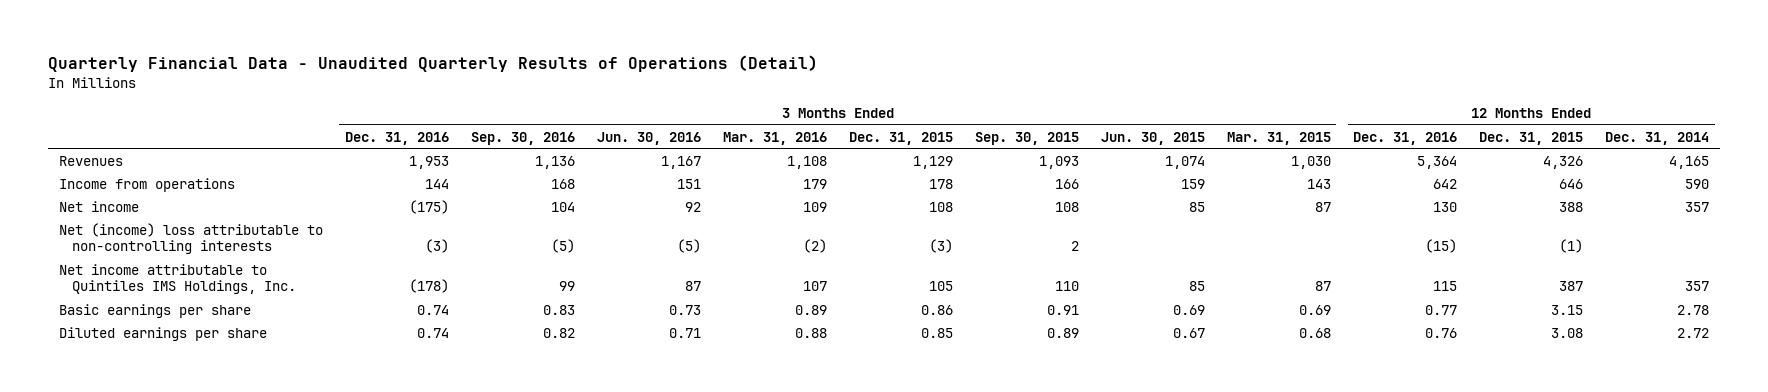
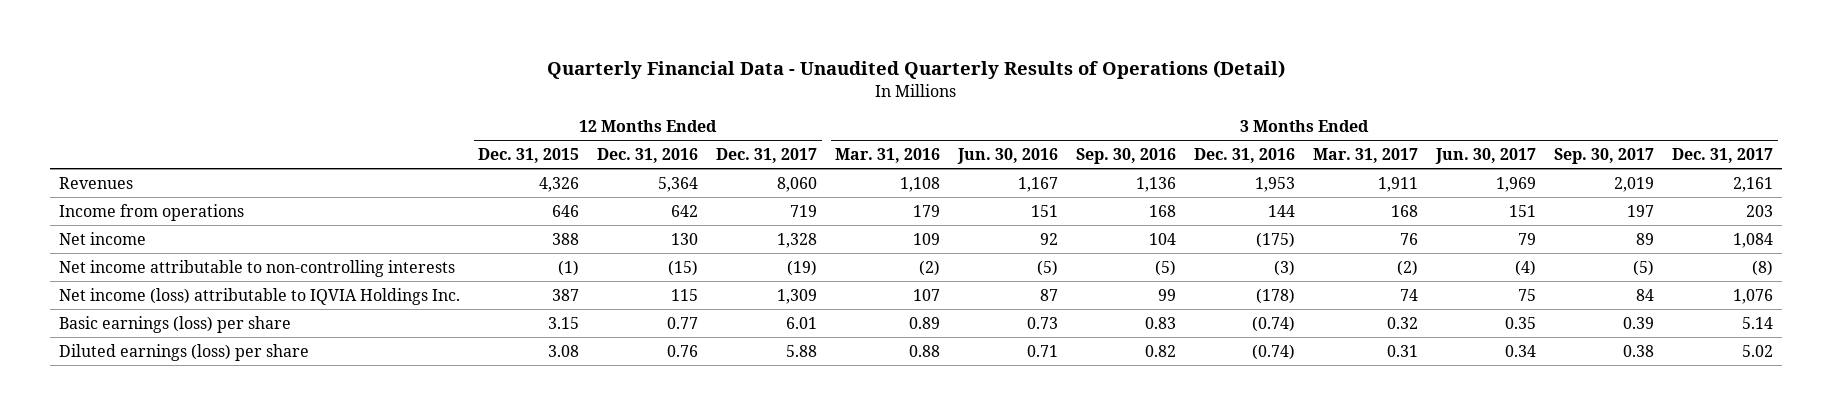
[848,131,953,145] Dec. 31, 2015 -> none
[974,131,1079,145] Sep. 30, 2015 -> none
[1100,131,1205,145] Jun. 30, 2015 -> none
[1226,131,1331,145] Mar. 31, 2015 -> none
[1605,131,1710,145] Dec. 31, 2014 -> none
none -> [716,148,818,164] Dec. 31, 2017
none -> [1313,148,1419,164] Mar. 31, 2017
none -> [1435,148,1537,165] Jun. 30, 2017
none -> [1554,148,1655,165] Sep. 30, 2017
none -> [1672,148,1774,164] Dec. 31, 2017
[58,222,323,255] Net (income) loss attributable to non-controlling interests -> [59,259,456,277] Net income attributable to non-controlling interests
[58,263,297,295] Net income attributable to Quintiles IMS Holdings, Inc. -> [59,287,461,305] Net income (loss) attributable to IQVIA Holdings Inc.
[58,303,251,318] Basic earnings per share -> [59,315,292,333] Basic earnings (loss) per share
[416,304,449,315] 0.74 -> [1252,315,1296,332] (0.74)
[58,326,267,341] Diluted earnings per share -> [59,343,310,361] Diluted earnings (loss) per share
[416,327,449,338] 0.74 -> [1252,343,1296,360] (0.74)

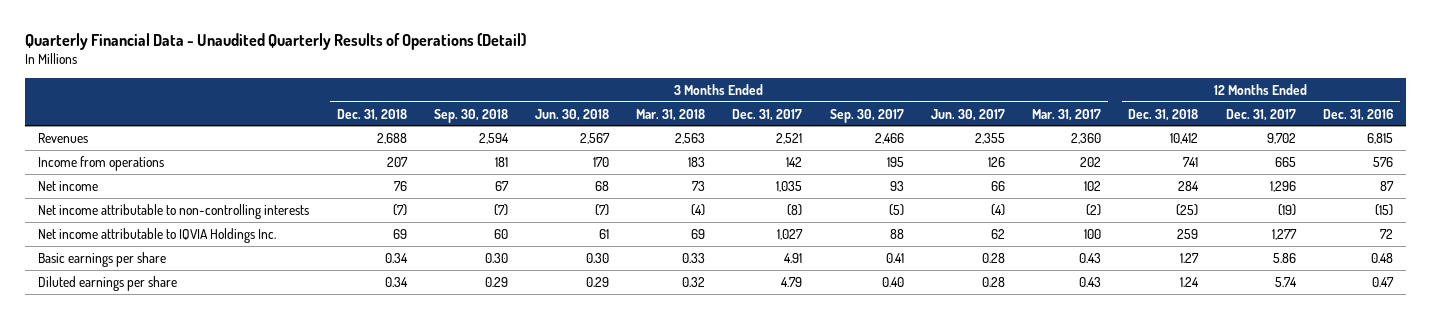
[478,148,580,164] Dec. 31, 2015 -> none
[835,148,941,164] Mar. 31, 2016 -> none
[957,148,1059,165] Jun. 30, 2016 -> none
[1076,148,1177,165] Sep. 30, 2016 -> none
[1194,148,1296,164] Dec. 31, 2016 -> none
none -> [336,108,407,121] Dec. 31, 2018
none -> [433,108,508,123] Sep. 30, 2018
none -> [535,108,610,121] Jun. 30, 2018
none -> [636,108,706,121] Mar. 31, 2018
none -> [1128,108,1199,121] Dec. 31, 2018
[658,176,699,192] 5,364 -> [1366,132,1393,144] 6,815
[777,176,818,192] 8,060 -> [1266,132,1296,144] 9,702
[1378,176,1419,192] 1,911 -> [1071,132,1102,144] 2,360
[1496,176,1537,192] 1,969 -> [974,132,1005,144] 2,355
[1614,176,1655,192] 2,019 -> [874,132,904,144] 2,466
[1733,176,1774,192] 2,161 -> [776,132,803,144] 2,521
[671,204,699,217] 642 -> [1372,156,1393,167] 576
[790,204,818,217] 719 -> [1274,156,1296,167] 665
[1391,204,1419,217] 168 -> [1080,156,1102,167] 202
[1509,204,1537,217] 151 -> [987,156,1005,167] 126
[1627,204,1655,217] 197 -> [886,156,904,167] 195
[1746,204,1774,217] 203 -> [786,156,803,167] 142
[671,232,699,245] 130 -> [1379,180,1394,191] 87
[777,232,818,248] 1,328 -> [1269,180,1296,192] 1,296
[1400,232,1419,245] 76 -> [1084,180,1102,191] 102
[1518,232,1537,245] 79 -> [990,180,1005,191] 66
[1636,232,1655,245] 89 -> [889,180,904,191] 93
[1733,232,1774,248] 1,084 -> [776,180,803,192] 1,035
[59,287,461,305] Net income (loss) attributable to IQVIA Holdings Inc. -> [38,227,277,243] Net income attributable to IQVIA Holdings Inc.
[671,288,699,301] 115 -> [1379,228,1393,239] 72
[777,288,818,304] 1,309 -> [1271,228,1297,240] 1,277
[1400,288,1419,301] 74 -> [1084,228,1102,239] 100
[1518,288,1537,301] 75 -> [990,228,1005,239] 62
[1636,288,1655,301] 84 -> [889,228,904,239] 88
[1733,288,1774,304] 1,076 -> [777,228,804,240] 1,027
[59,315,292,333] Basic earnings (loss) per share -> [38,251,167,267] Basic earnings per share
[667,316,699,329] 0.77 -> [1370,252,1393,263] 0.48
[786,316,818,329] 6.01 -> [1272,252,1296,263] 5.86
[1387,316,1419,329] 0.32 -> [1079,252,1102,263] 0.43
[1505,316,1537,329] 0.35 -> [981,252,1005,263] 0.28
[1623,316,1655,329] 0.39 -> [885,252,904,263] 0.41
[1742,316,1774,329] 5.14 -> [784,252,803,263] 4.91
[59,343,310,361] Diluted earnings (loss) per share -> [38,275,178,291] Diluted earnings per share
[667,344,699,357] 0.76 -> [1371,276,1394,287] 0.47
[786,344,818,357] 5.88 -> [1274,276,1297,287] 5.74
[1387,344,1419,357] 0.31 -> [1079,276,1102,287] 0.43
[1505,344,1537,357] 0.34 -> [981,276,1005,287] 0.28
[1623,344,1655,357] 0.38 -> [881,276,904,287] 0.40
[1742,344,1774,357] 5.02 -> [781,276,803,287] 4.79

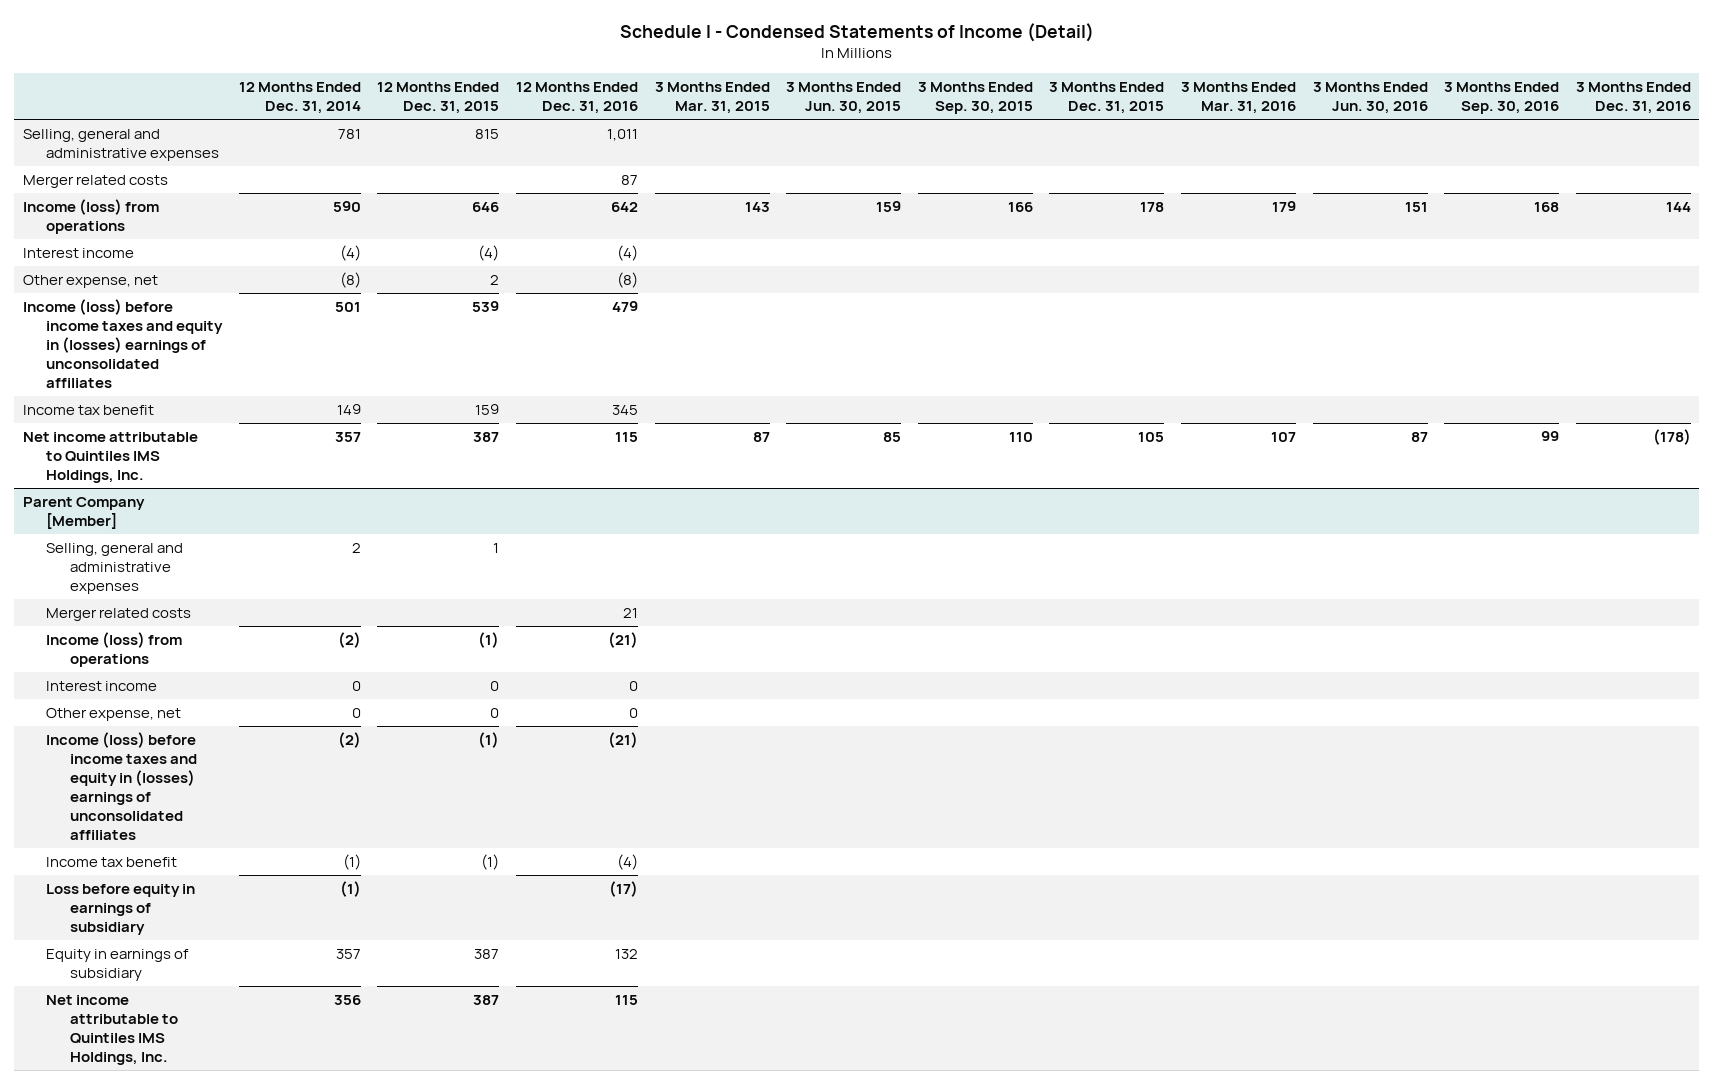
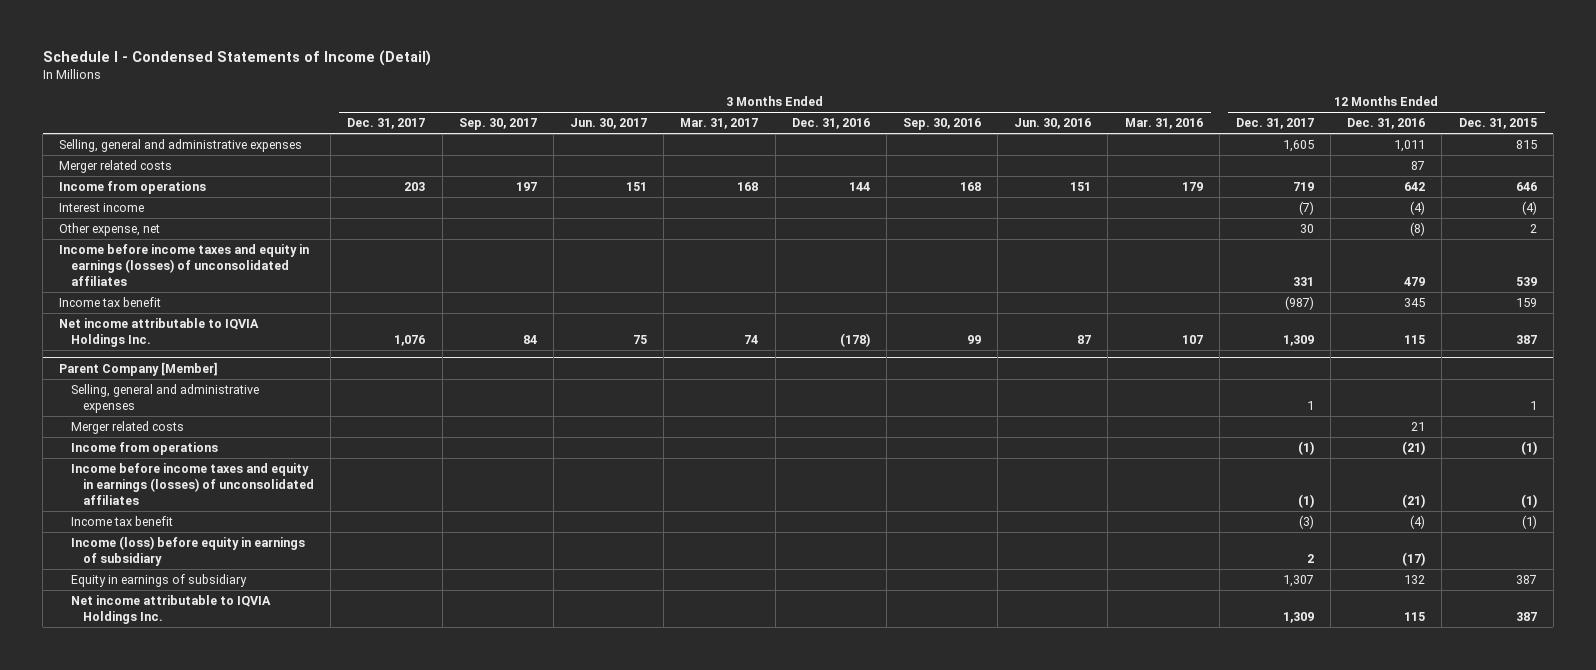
[238,82,361,115] 12 Months Ended Dec. 31, 2014 -> none
[654,82,770,115] 3 Months Ended Mar. 31, 2015 -> none
[786,82,902,115] 3 Months Ended Jun. 30, 2015 -> none
[917,82,1033,115] 3 Months Ended Sep. 30, 2015 -> none
[1049,82,1165,115] 3 Months Ended Dec. 31, 2015 -> none
none -> [347,118,426,130] Dec. 31, 2017
none -> [458,118,537,131] Sep. 30, 2017
none -> [570,118,648,130] Jun. 30, 2017
none -> [680,118,759,130] Mar. 31, 2017
none -> [1235,118,1314,130] Dec. 31, 2017
[22,199,159,235] Income (loss) from operations -> [59,180,207,194] Income from operations
[22,299,224,388] Income (loss) before income taxes and equity in (losses) earnings of unconsolidated affiliates -> [59,243,310,286] Income before income taxes and equity in earnings (losses) of unconsolidated affiliates
[22,432,198,484] Net income attributable to Quintiles IMS Holdings, Inc. -> [59,317,260,347] Net income attributable to IQVIA Holdings Inc.
[46,681,158,692] Interest income -> none
[46,708,182,722] Other expense, net -> none
[46,632,183,668] Income (loss) from operations -> [71,441,219,455] Income from operations
[46,732,197,840] Income (loss) before income taxes and equity in (losses) earnings of unconsolidated affiliates -> [71,462,315,505] Income before income taxes and equity in earnings (losses) of unconsolidated affiliates
[46,884,196,936] Loss before equity in earnings of subsidiary -> [71,535,306,566] Income (loss) before equity in earnings of subsidiary
[46,995,178,1066] Net income attributable to Quintiles IMS Holdings, Inc. -> [71,594,272,624] Net income attributable to IQVIA Holdings Inc.

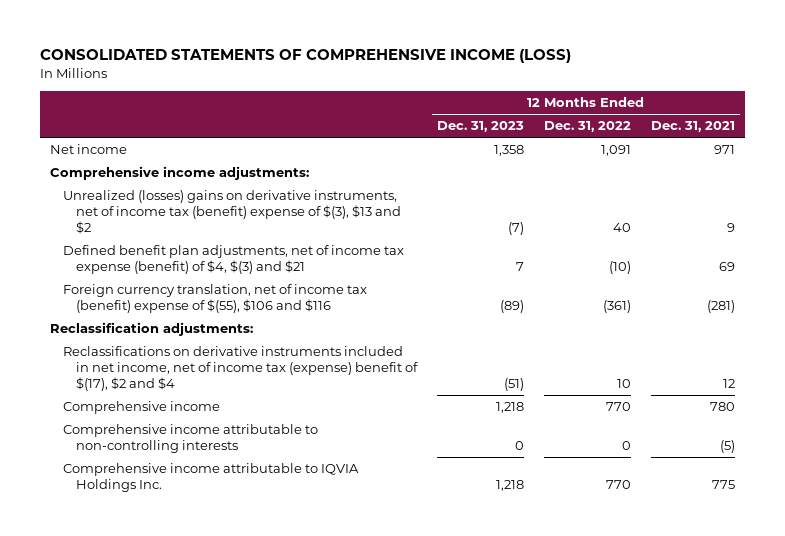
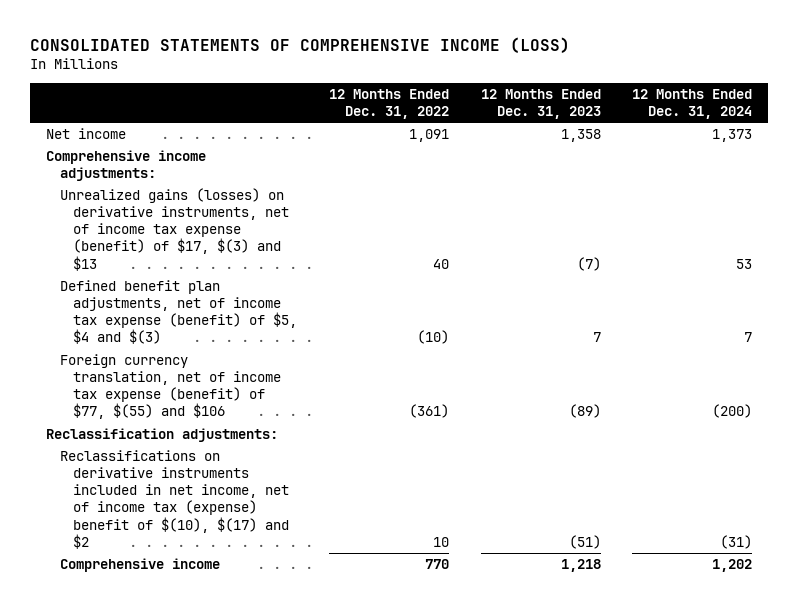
[651,121,736,133] Dec. 31, 2021 -> none
none -> [632,88,753,119] 12 Months Ended Dec. 31, 2024
[63,190,402,234] Unrealized (losses) gains on derivative instruments, net of income tax (benefit) expense of $(3), $13 and $2 -> [59,187,290,271] Unrealized gains (losses) on derivative instruments, net of income tax expense (benefit) of $17, $(3) and $13
[63,245,405,274] Defined benefit plan adjustments, net of income tax expense (benefit) of $4, $(3) and $21 -> [59,279,298,345] Defined benefit plan adjustments, net of income tax expense (benefit) of $5, $4 and $(3)
[63,284,368,313] Foreign currency translation, net of income tax (benefit) expense of $(55), $106 and $116 -> [59,353,282,420] Foreign currency translation, net of income tax expense (benefit) of $77, $(55) and $106
[63,346,419,391] Reclassifications on derivative instruments included in net income, net of income tax (expense) benefit of $(17), $2 and $4 -> [59,449,290,549] Reclassifications on derivative instruments included in net income, net of income tax (expense) benefit of $(10), $(17) and $2
[63,424,319,453] Comprehensive income attributable to non-controlling interests -> none
[63,463,360,492] Comprehensive income attributable to IQVIA Holdings Inc. -> none

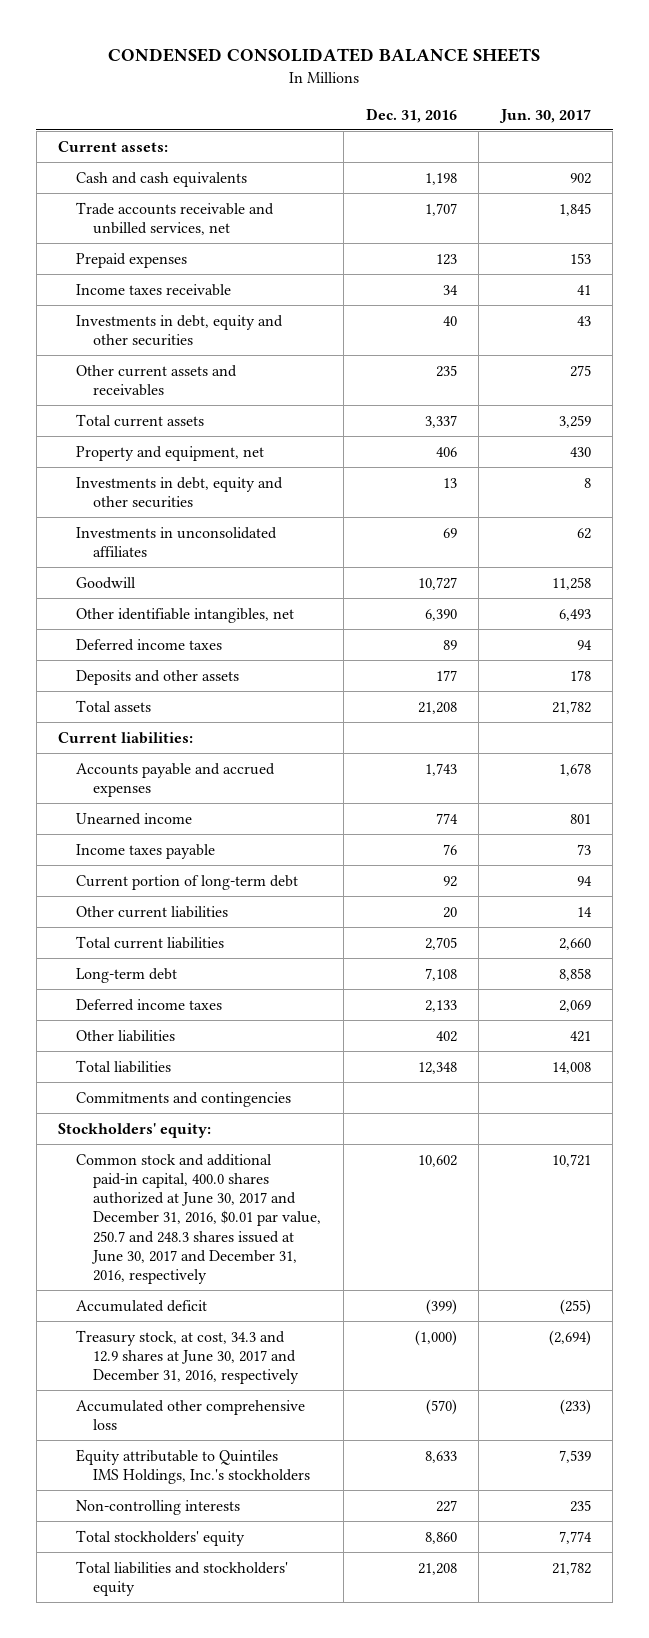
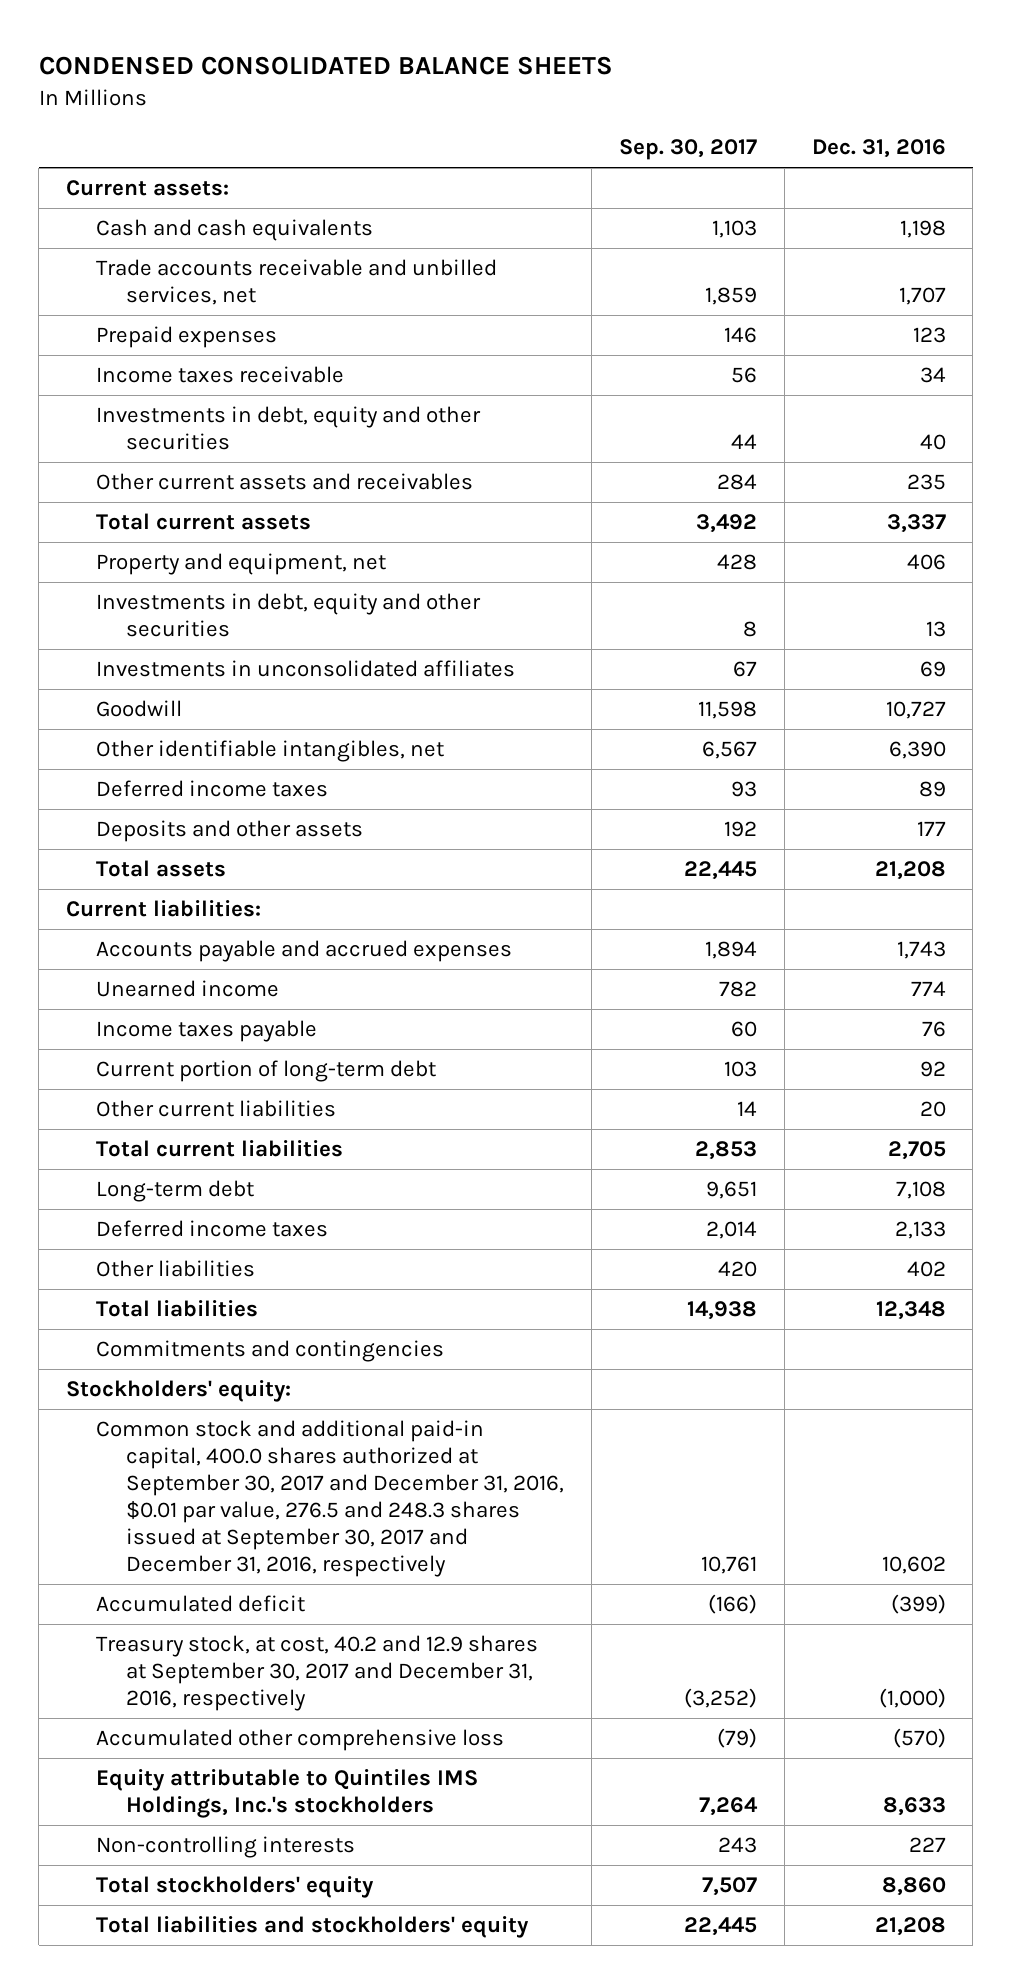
[498,108,591,123] Jun. 30, 2017 -> none
none -> [618,139,757,161] Sep. 30, 2017
[75,1153,322,1285] Common stock and additional paid-in capital, 400.0 shares authorized at June 30, 2017 and December 31, 2016, $0.01 par value, 250.7 and 248.3 shares issued at June 30, 2017 and December 31, 2016, respectively -> [96,1420,565,1578] Common stock and additional paid-in capital, 400.0 shares authorized at September 30, 2017 and December 31, 2016, $0.01 par value, 276.5 and 248.3 shares issued at September 30, 2017 and December 31, 2016, respectively
[75,1329,300,1385] Treasury stock, at cost, 34.3 and 12.9 shares at June 30, 2017 and December 31, 2016, respectively -> [96,1635,539,1712] Treasury stock, at cost, 40.2 and 12.9 shares at September 30, 2017 and December 31, 2016, respectively

